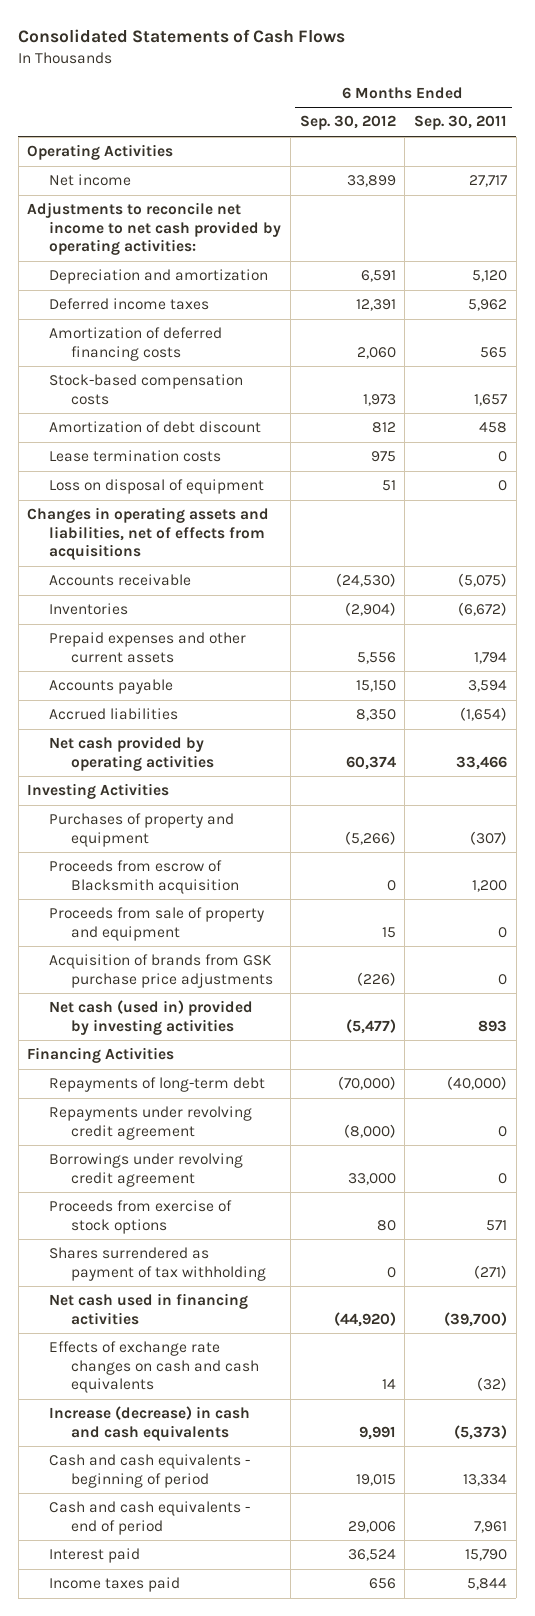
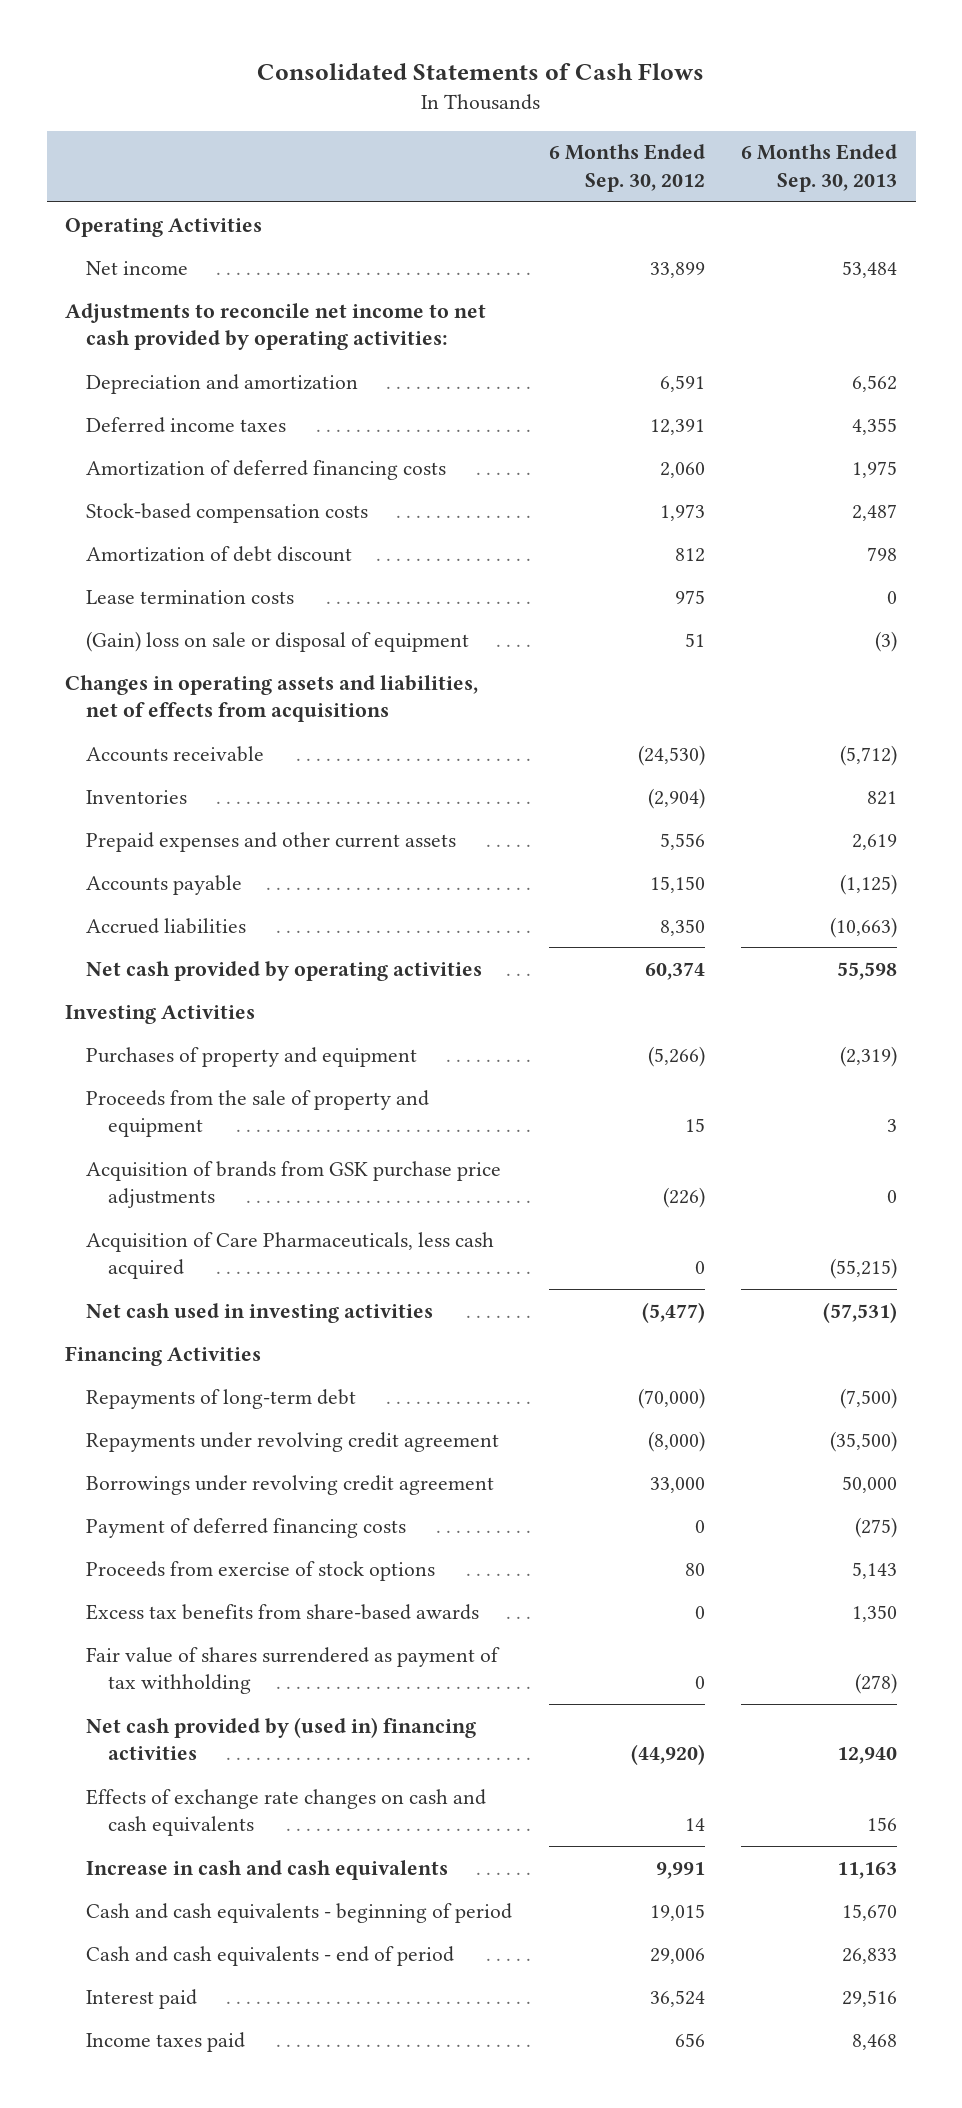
[414,115,508,131] Sep. 30, 2011 -> none
none -> [741,144,898,193] 6 Months Ended Sep. 30, 2013
[49,479,265,495] Loss on disposal of equipment -> [86,630,470,652] (Gain) loss on sale or disposal of equipment
[49,860,239,894] Proceeds from escrow of Blacksmith acquisition -> none
[49,907,265,941] Proceeds from sale of property and equipment -> [86,1089,430,1138] Proceeds from the sale of property and equipment
none -> [86,1231,495,1280] Acquisition of Care Pharmaceuticals, less cash acquired
[49,1000,254,1035] Net cash (used in) provided by investing activities -> [86,1302,434,1323] Net cash used in investing activities
none -> [86,1517,407,1538] Payment of deferred financing costs
none -> [86,1603,480,1620] Excess tax benefits from share-based awards
[49,1247,266,1281] Shares surrendered as payment of tax withholding -> [86,1646,501,1695] Fair value of shares surrendered as payment of tax withholding
[49,1293,249,1325] Net cash used in financing activities -> [86,1716,477,1761] Net cash provided by (used in) financing activities
[49,1406,251,1441] Increase (decrease) in cash and cash equivalents -> [86,1859,449,1880] Increase in cash and cash equivalents

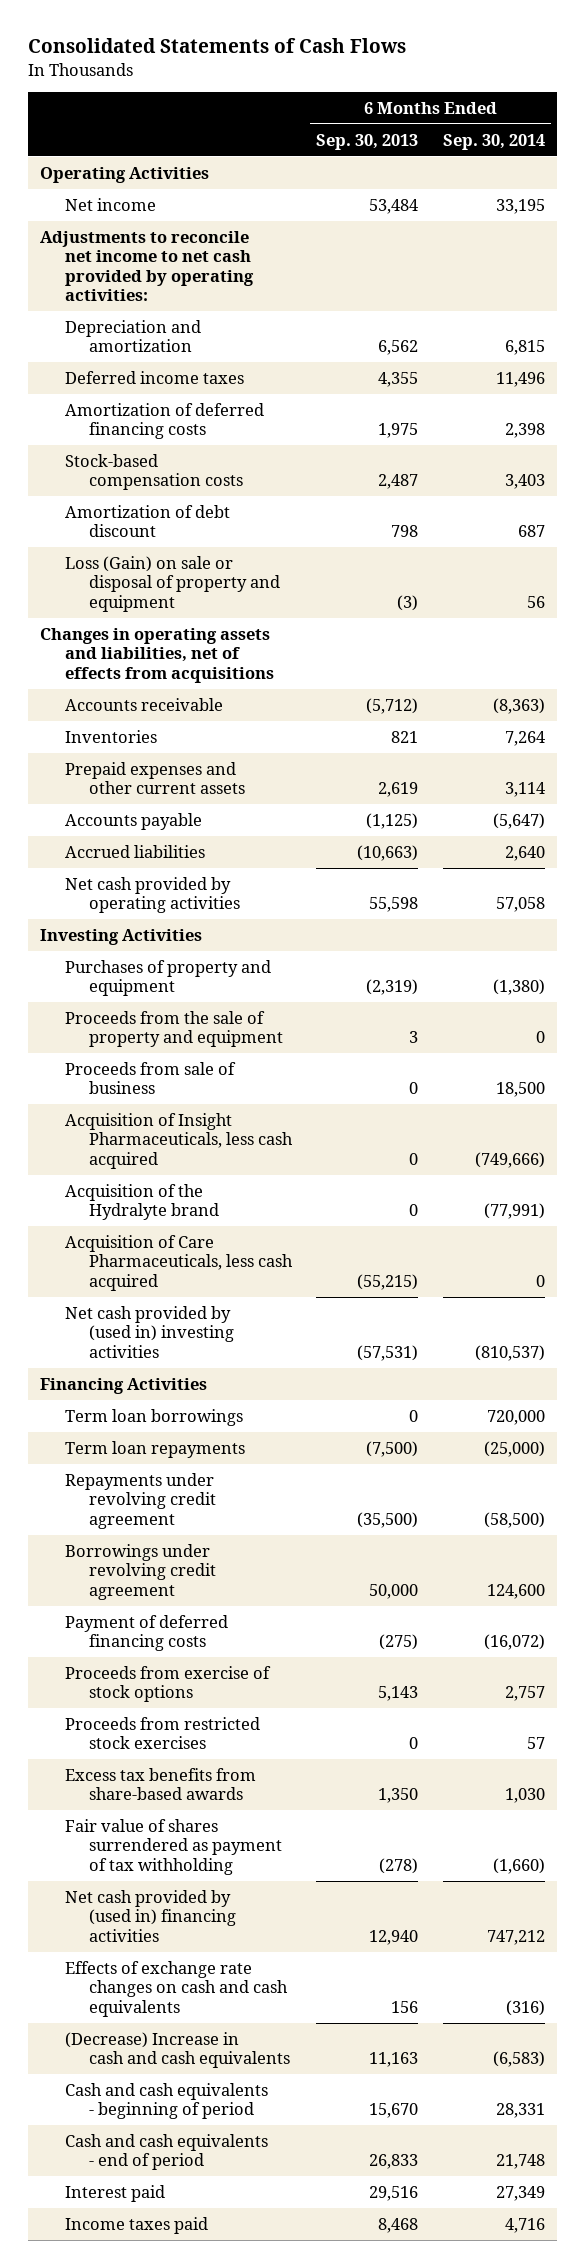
[548,144,705,193] 6 Months Ended Sep. 30, 2012 -> none
none -> [442,133,545,150] Sep. 30, 2014
[86,589,295,604] Lease termination costs -> none
[86,630,470,652] (Gain) loss on sale or disposal of equipment -> [64,555,280,612] Loss (Gain) on sale or disposal of property and equipment
none -> [64,1061,236,1095] Proceeds from sale of business
[86,1160,502,1209] Acquisition of brands from GSK purchase price adjustments -> [64,1112,293,1169] Acquisition of Insight Pharmaceuticals, less cash acquired
none -> [64,1183,219,1221] Acquisition of the Hydralyte brand
[86,1302,434,1323] Net cash used in investing activities -> [64,1305,234,1358] Net cash provided by (used in) investing activities
none -> [64,1408,243,1426] Term loan borrowings
[86,1388,357,1409] Repayments of long-term debt -> [64,1440,245,1458] Term loan repayments
none -> [64,1716,260,1750] Proceeds from restricted stock exercises
[86,1859,449,1880] Increase in cash and cash equivalents -> [64,2031,290,2069] (Decrease) Increase in cash and cash equivalents

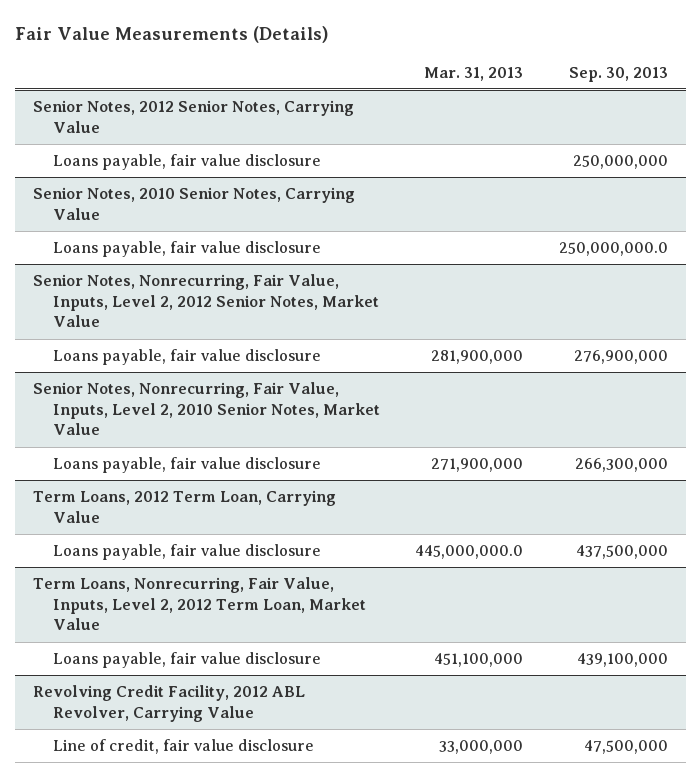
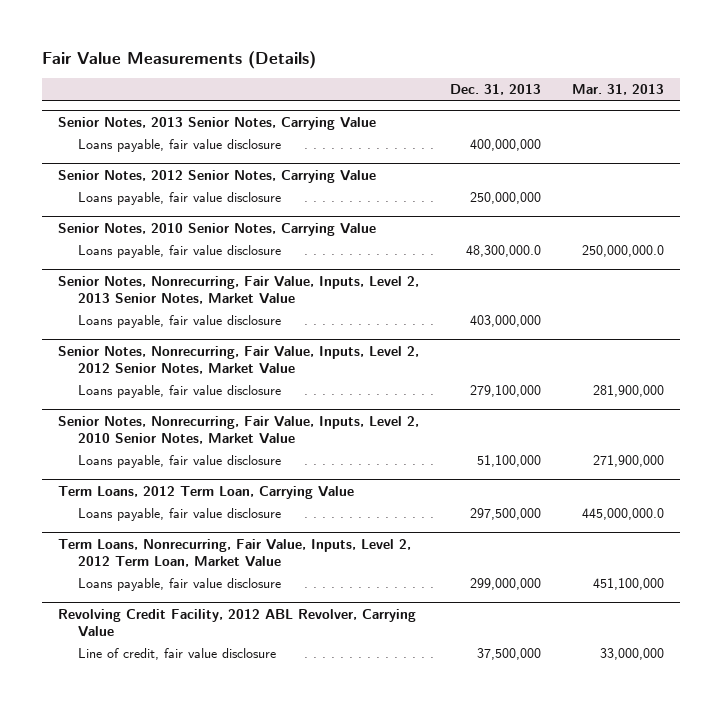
[568,66,668,82] Sep. 30, 2013 -> none
none -> [449,84,541,96] Dec. 31, 2013
none -> [57,116,376,130] Senior Notes, 2013 Senior Notes, Carrying Value
none -> [78,139,282,153] Loans payable, fair value disclosure
none -> [78,245,282,259] Loans payable, fair value disclosure
none -> [57,275,419,305] Senior Notes, Nonrecurring, Fair Value, Inputs, Level 2, 2013 Senior Notes, Market Value

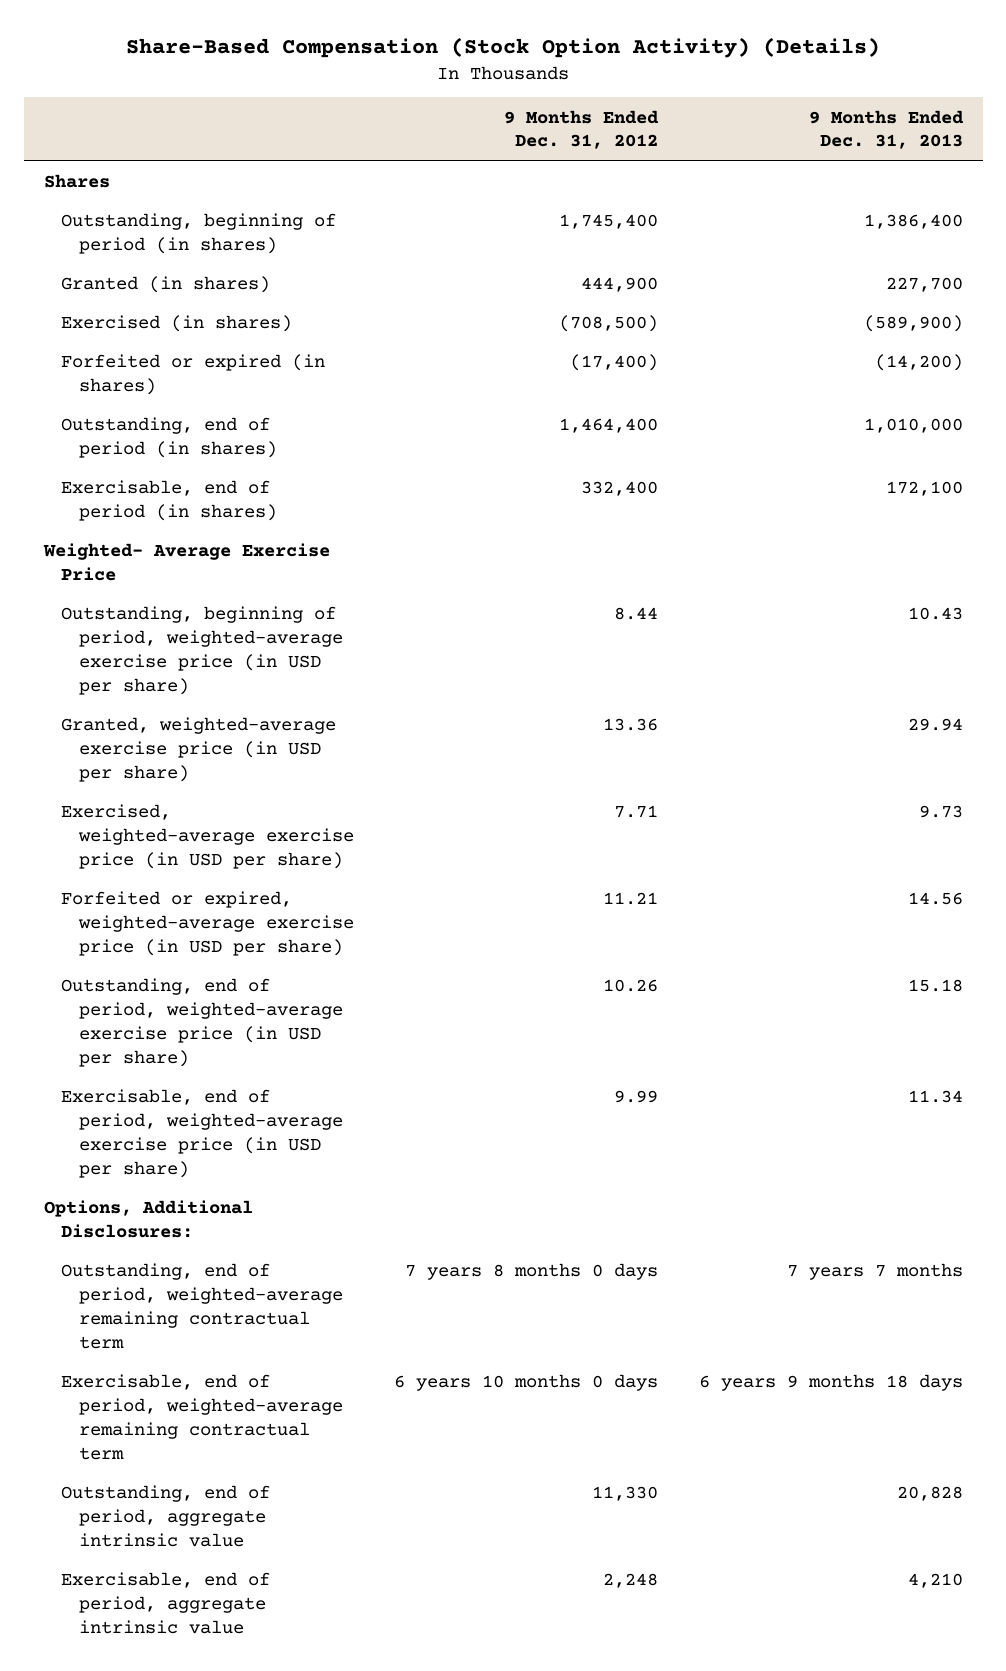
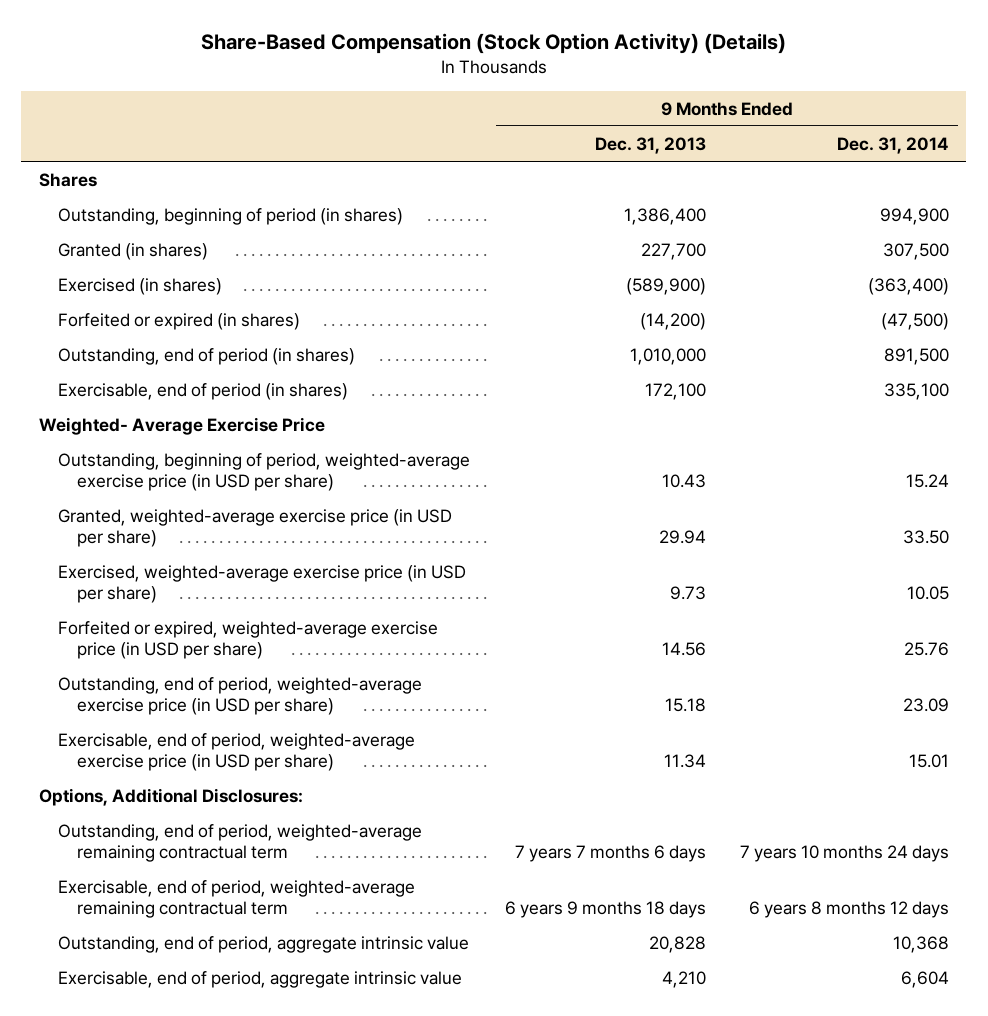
[504,109,660,150] 9 Months Ended Dec. 31, 2012 -> none
none -> [837,136,950,154] Dec. 31, 2014
[786,1263,963,1281] 7 years 7 months -> [514,845,706,863] 7 years 7 months 6 days

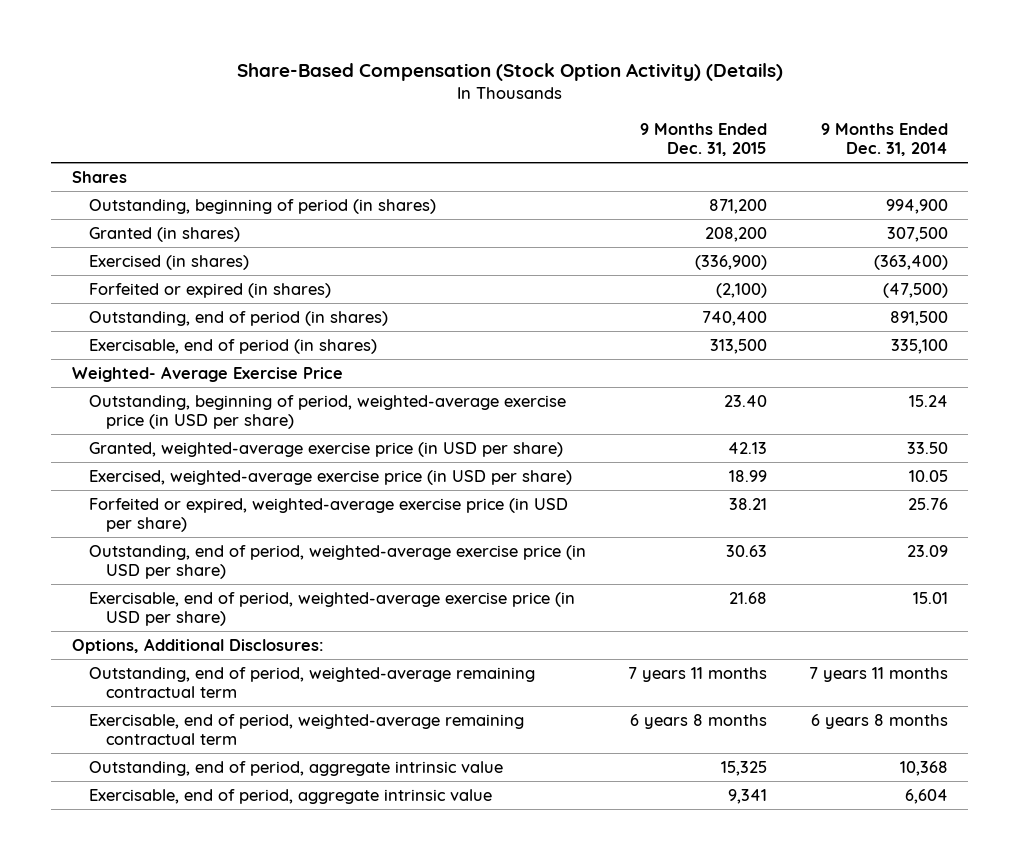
[594,136,706,154] Dec. 31, 2013 -> none
none -> [639,122,767,156] 9 Months Ended Dec. 31, 2015
[740,845,950,863] 7 years 10 months 24 days -> [808,666,948,682] 7 years 11 months
[749,901,950,919] 6 years 8 months 12 days -> [810,713,948,729] 6 years 8 months

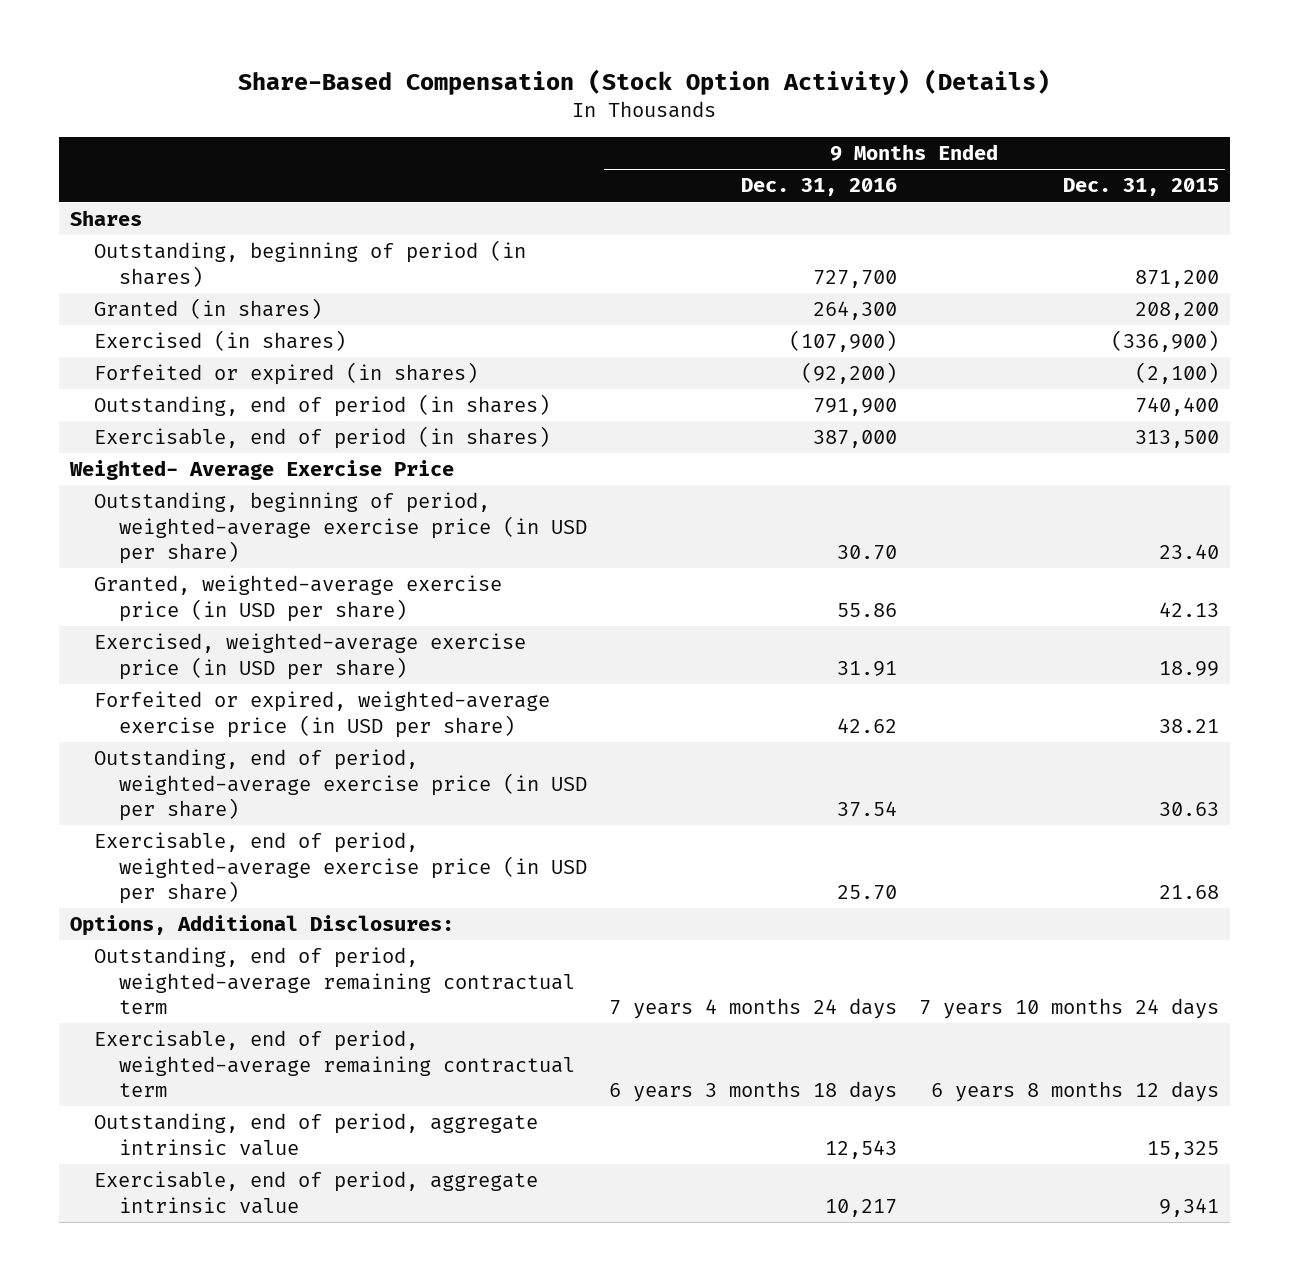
[820,122,948,156] 9 Months Ended Dec. 31, 2014 -> none
none -> [741,178,898,197] Dec. 31, 2016
[627,666,767,682] 7 years 11 months -> [919,998,1220,1020] 7 years 10 months 24 days
[629,713,767,729] 6 years 8 months -> [931,1081,1220,1103] 6 years 8 months 12 days

